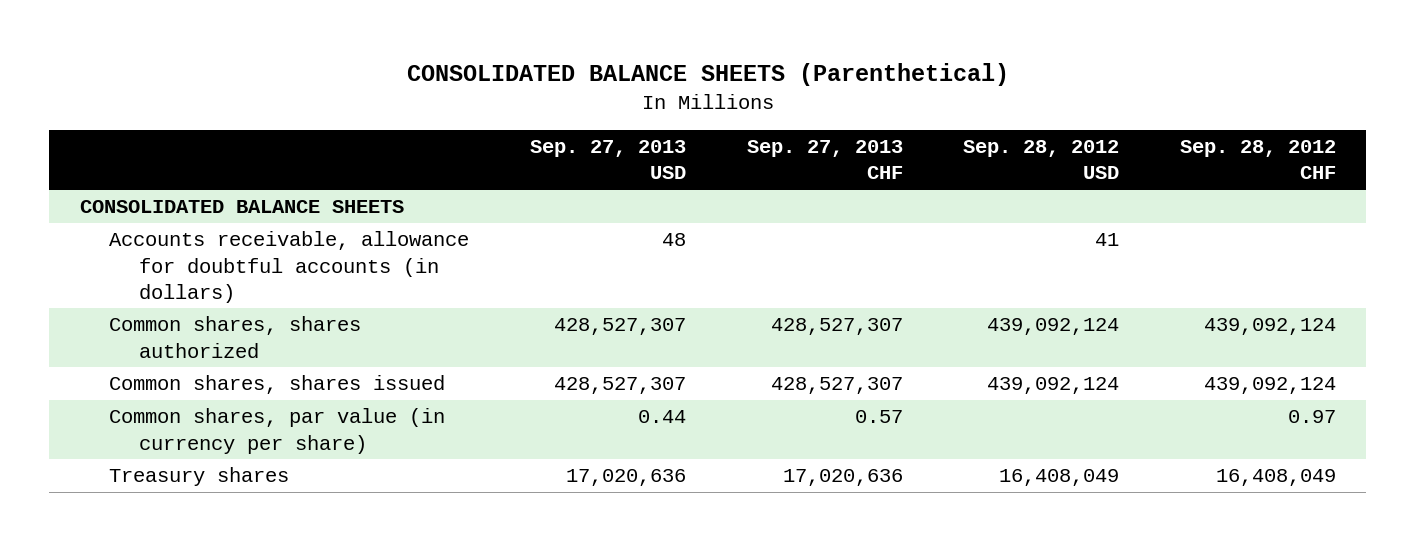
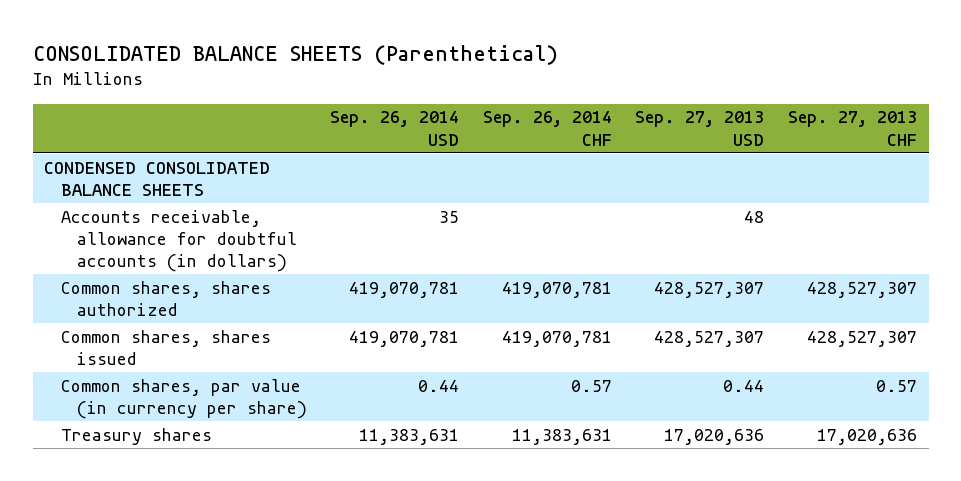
[963,140,1120,180] Sep. 28, 2012 USD -> none
[1180,140,1337,180] Sep. 28, 2012 CHF -> none
none -> [330,111,460,146] Sep. 26, 2014 USD
none -> [482,111,612,146] Sep. 26, 2014 CHF
[79,200,404,214] CONSOLIDATED BALANCE SHEETS -> [44,161,271,197] CONDENSED CONSOLIDATED BALANCE SHEETS

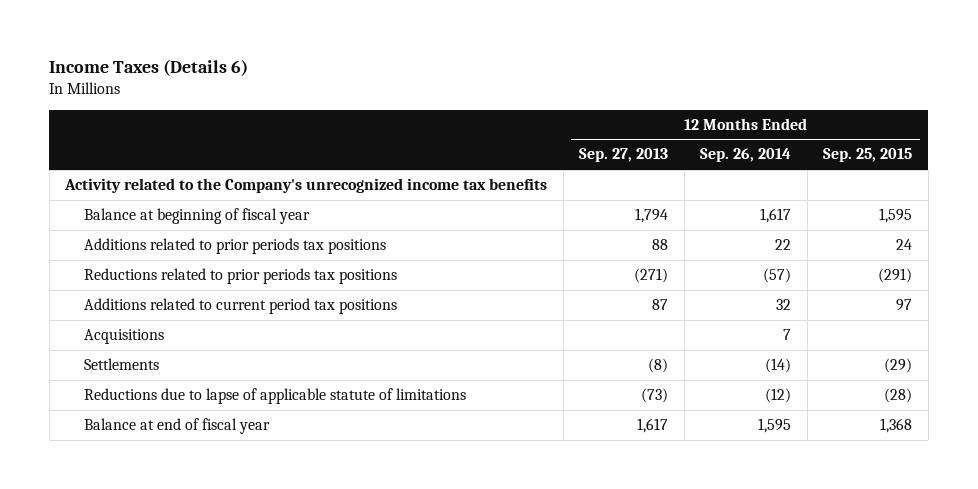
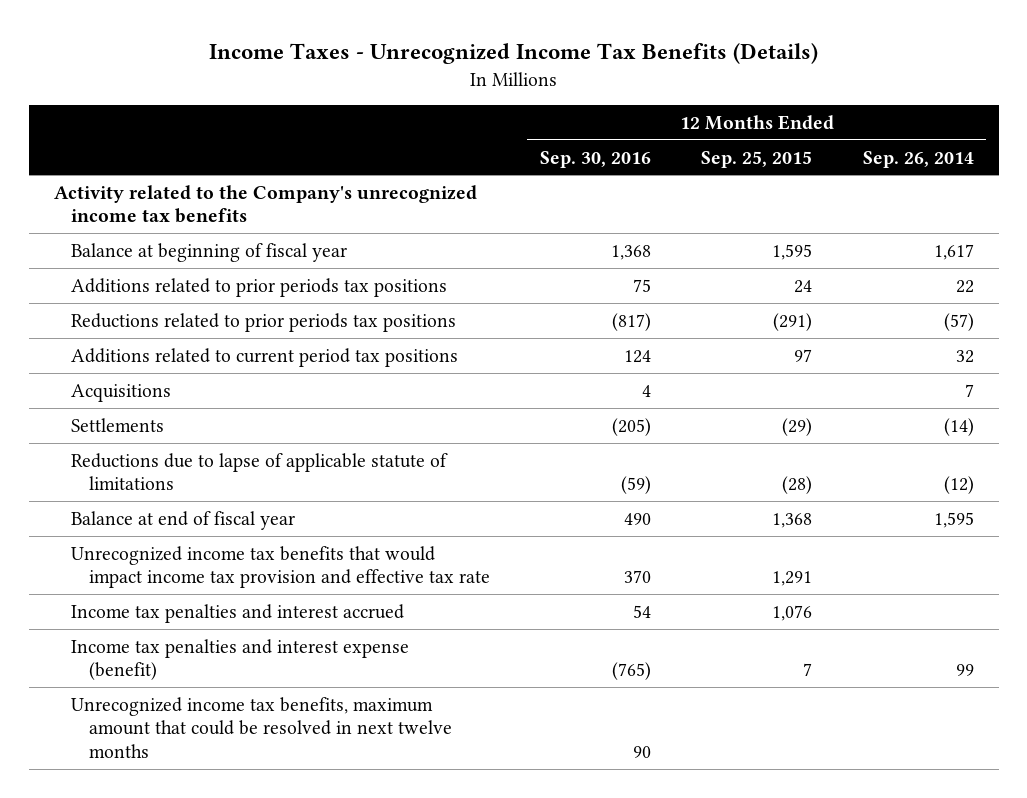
[49,59,249,77] Income Taxes (Details 6) -> [208,43,818,65] Income Taxes - Unrecognized Income Tax Benefits (Details)
[579,148,669,163] Sep. 27, 2013 -> none
none -> [540,150,652,168] Sep. 30, 2016
none -> [71,545,490,589] Unrecognized income tax benefits that would impact income tax provision and effective tax rate
none -> [71,603,405,623] Income tax penalties and interest accrued
none -> [71,638,410,681] Income tax penalties and interest expense (benefit)
none -> [71,696,452,759] Unrecognized income tax benefits, maximum amount that could be resolved in next twelve months

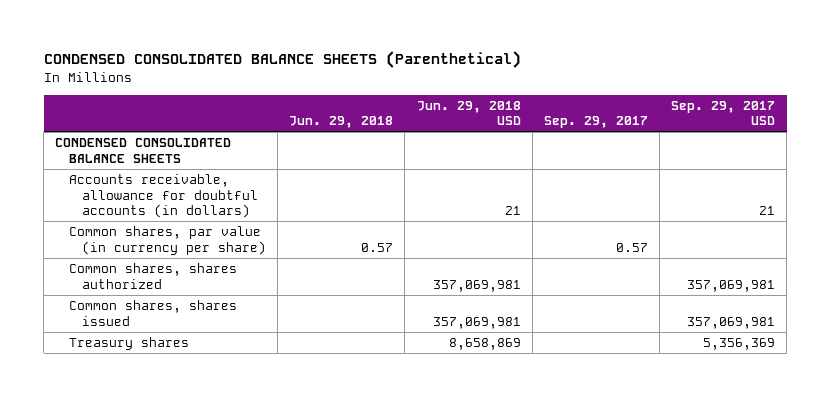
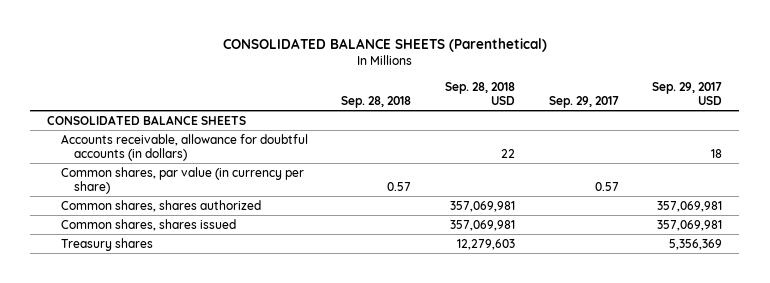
[43,50,521,68] CONDENSED CONSOLIDATED BALANCE SHEETS (Parenthetical) -> [222,38,547,53] CONSOLIDATED BALANCE SHEETS (Parenthetical)
[289,116,394,129] Jun. 29, 2018 -> none
[416,100,521,126] Jun. 29, 2018 USD -> none
none -> [341,96,412,109] Sep. 28, 2018
none -> [444,81,515,106] Sep. 28, 2018 USD
[55,138,232,163] CONDENSED CONSOLIDATED BALANCE SHEETS -> [47,114,247,125] CONSOLIDATED BALANCE SHEETS
[759,206,776,216] 21 -> [711,149,723,159] 18

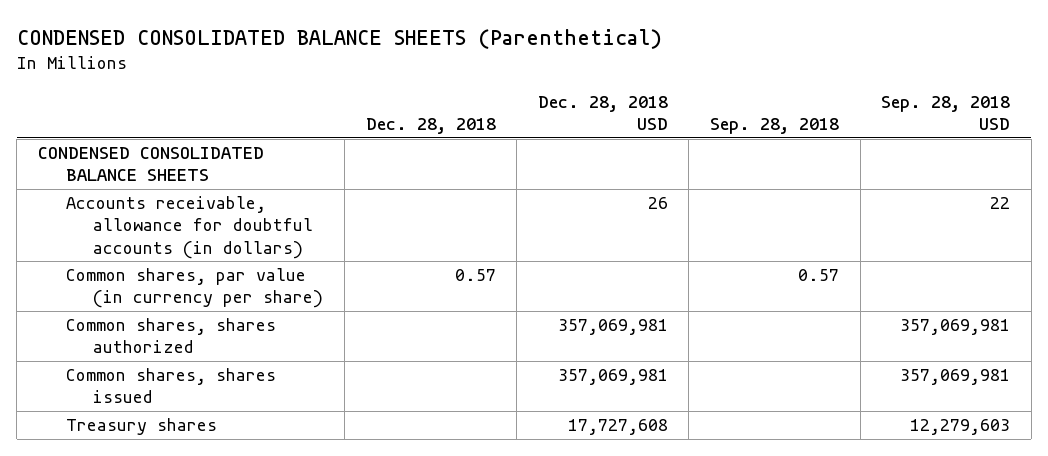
[222,38,547,53] CONSOLIDATED BALANCE SHEETS (Parenthetical) -> [16,28,662,49] CONDENSED CONSOLIDATED BALANCE SHEETS (Parenthetical)
[548,96,619,109] Sep. 29, 2017 -> none
[652,81,723,106] Sep. 29, 2017 USD -> none
none -> [365,117,496,134] Dec. 28, 2018
none -> [537,95,668,130] Dec. 28, 2018 USD
[47,114,247,125] CONSOLIDATED BALANCE SHEETS -> [37,147,264,182] CONDENSED CONSOLIDATED BALANCE SHEETS

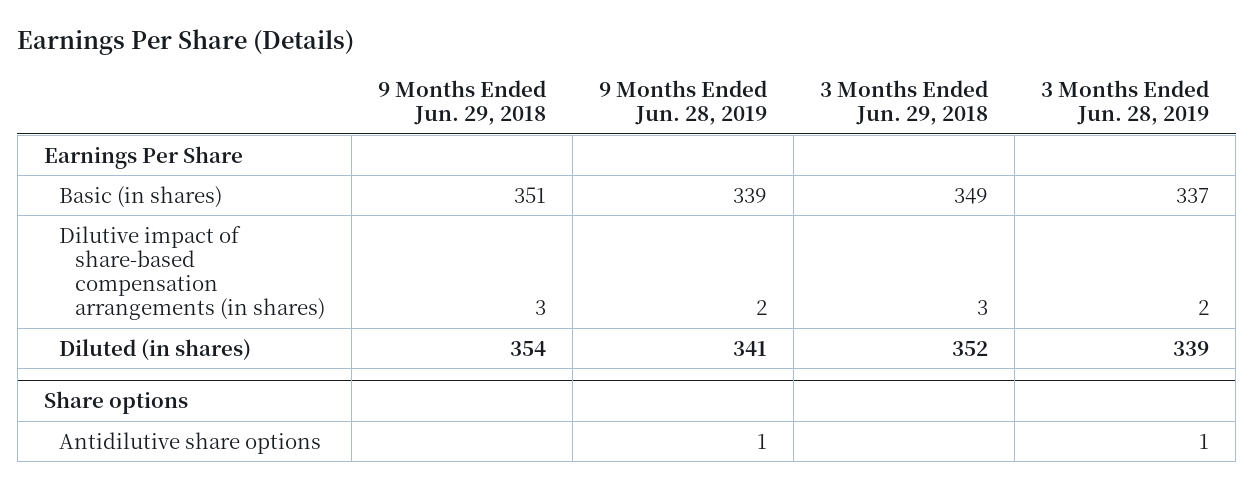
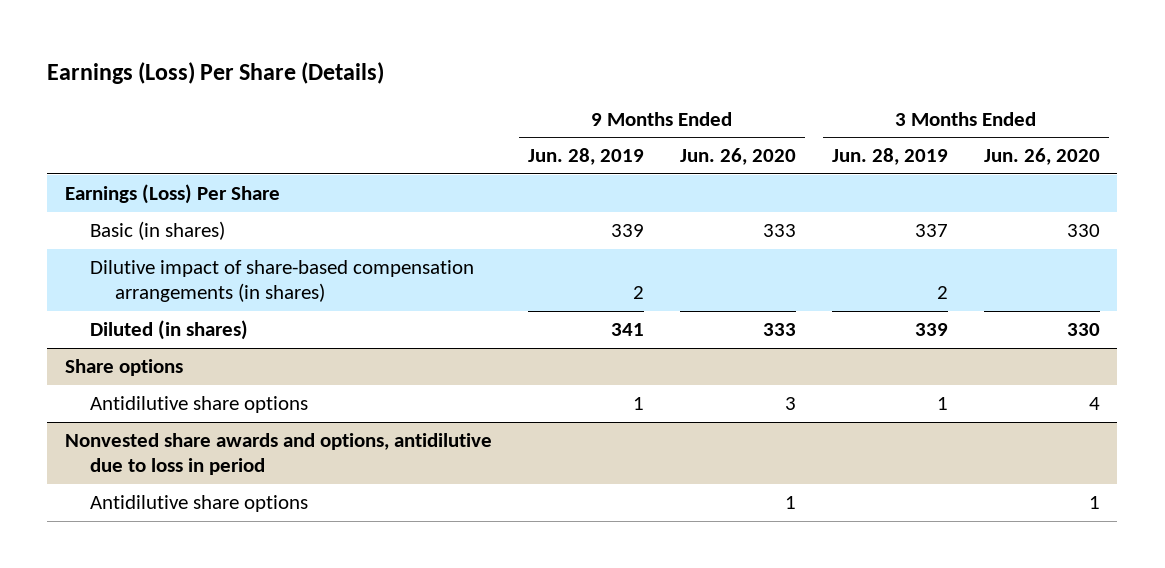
[17,28,355,55] Earnings Per Share (Details) -> [47,61,385,84] Earnings (Loss) Per Share (Details)
[377,79,546,126] 9 Months Ended Jun. 29, 2018 -> none
[820,79,989,126] 3 Months Ended Jun. 29, 2018 -> none
none -> [679,148,796,166] Jun. 26, 2020
none -> [983,148,1100,166] Jun. 26, 2020
[43,145,243,169] Earnings Per Share -> [65,184,281,205] Earnings (Loss) Per Share
none -> [65,433,493,476] Nonvested share awards and options, antidilutive due to loss in period
none -> [90,495,309,513] Antidilutive share options

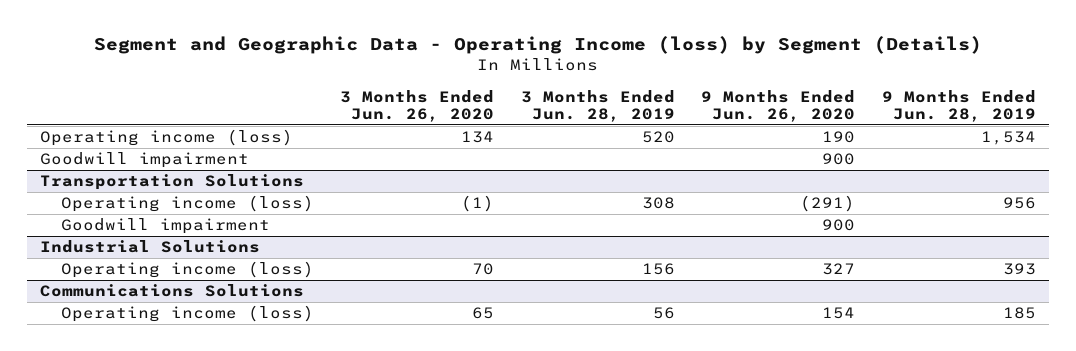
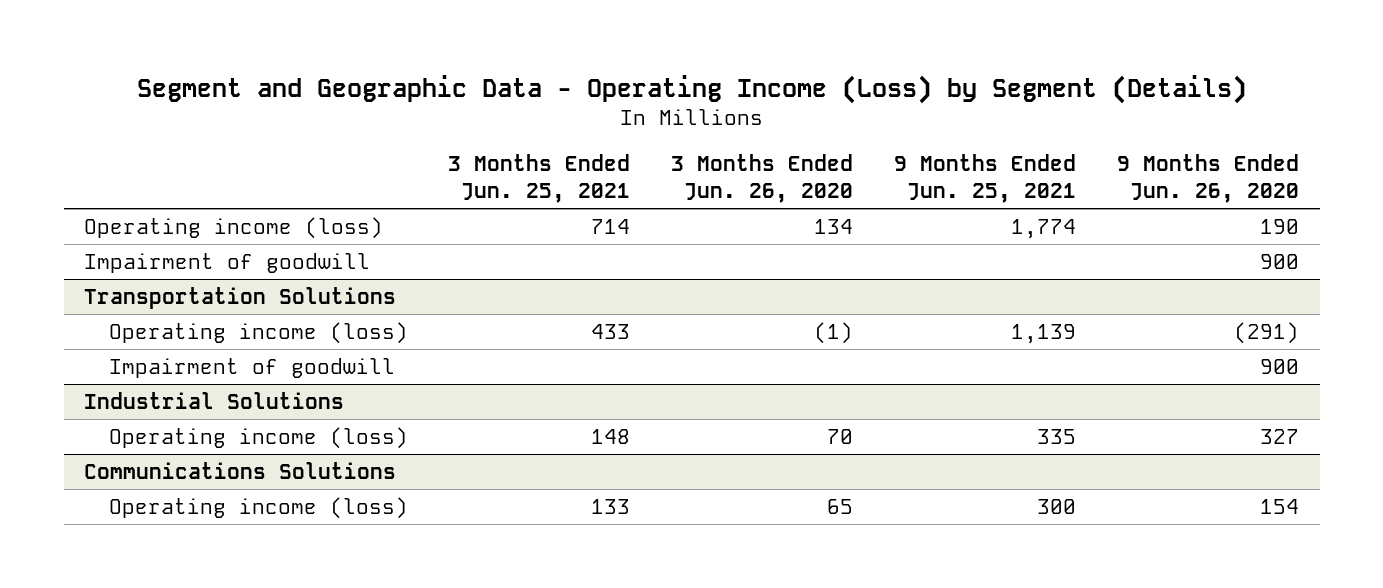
[94,36,983,55] Segment and Geographic Data - Operating Income (loss) by Segment (Details) -> [136,74,1247,104] Segment and Geographic Data - Operating Income (Loss) by Segment (Details)
[520,89,675,122] 3 Months Ended Jun. 28, 2019 -> none
[881,89,1036,122] 9 Months Ended Jun. 28, 2019 -> none
none -> [448,154,631,204] 3 Months Ended Jun. 25, 2021
none -> [894,154,1077,204] 9 Months Ended Jun. 25, 2021
[40,152,250,169] Goodwill impairment -> [84,252,371,273] Impairment of goodwill
[60,218,270,235] Goodwill impairment -> [108,357,395,378] Impairment of goodwill

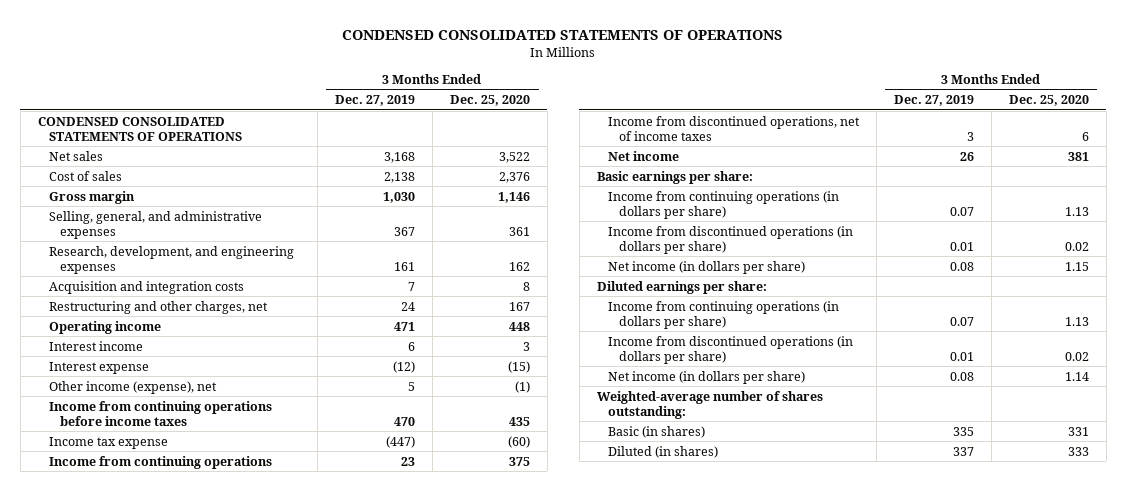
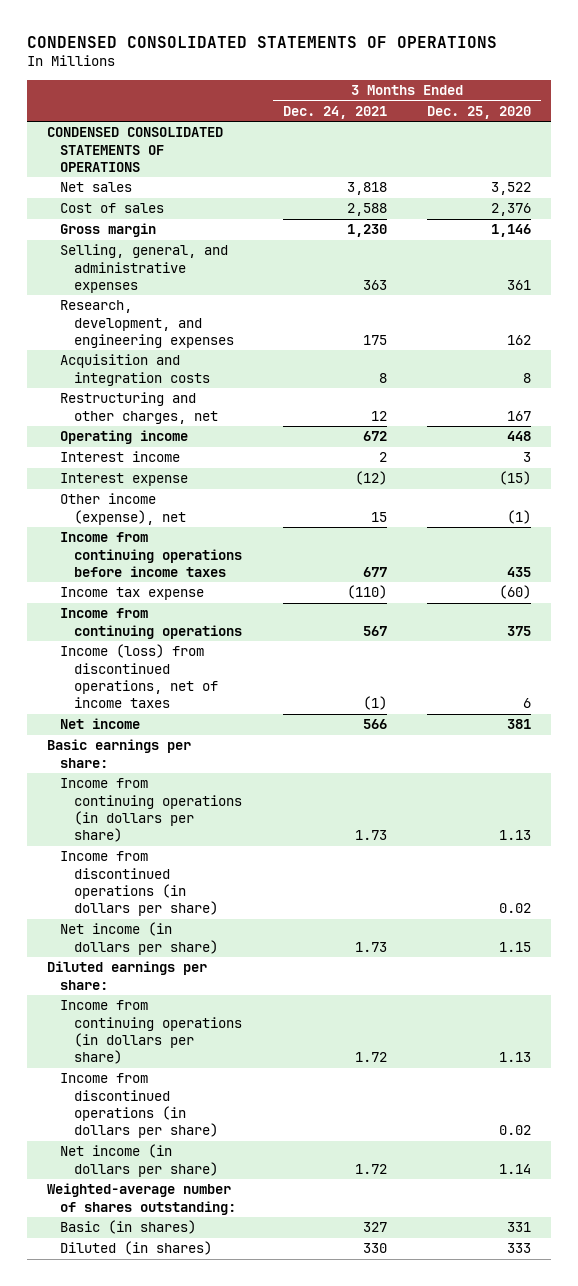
[334,95,415,107] Dec. 27, 2019 -> none
none -> [282,105,387,119] Dec. 24, 2021
[607,115,860,141] Income from discontinued operations, net of income taxes -> [60,644,219,709] Income (loss) from discontinued operations, net of income taxes

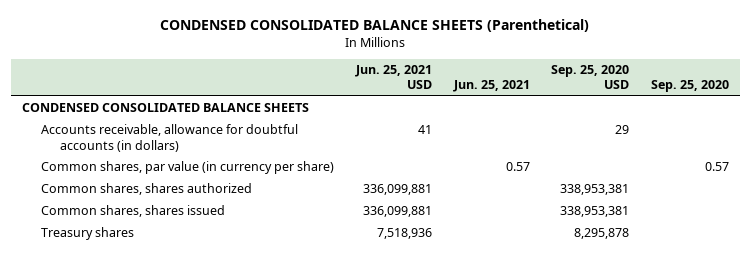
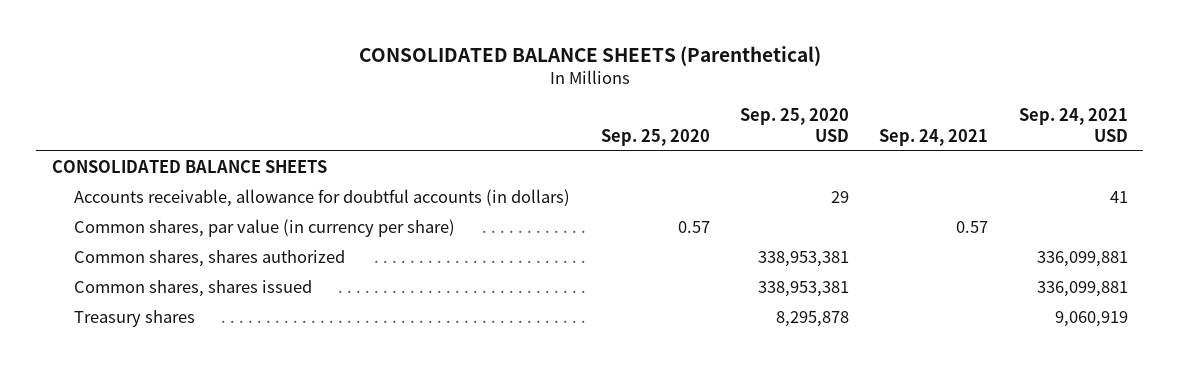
[160,18,590,32] CONDENSED CONSOLIDATED BALANCE SHEETS (Parenthetical) -> [358,45,821,66] CONSOLIDATED BALANCE SHEETS (Parenthetical)
[354,65,432,90] Jun. 25, 2021 USD -> none
[452,80,530,93] Jun. 25, 2021 -> none
none -> [879,129,989,147] Sep. 24, 2021
none -> [1018,107,1128,143] Sep. 24, 2021 USD
[21,103,309,113] CONDENSED CONSOLIDATED BALANCE SHEETS -> [51,159,327,173] CONSOLIDATED BALANCE SHEETS

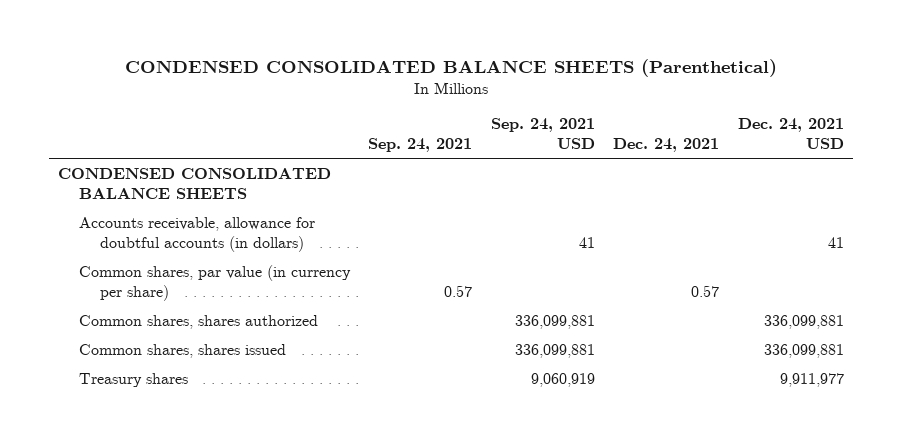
[358,45,821,66] CONSOLIDATED BALANCE SHEETS (Parenthetical) -> [124,58,777,77] CONDENSED CONSOLIDATED BALANCE SHEETS (Parenthetical)
[600,129,710,147] Sep. 25, 2020 -> none
[740,107,850,143] Sep. 25, 2020 USD -> none
none -> [613,138,720,153] Dec. 24, 2021
none -> [737,118,844,150] Dec. 24, 2021 USD
[51,159,327,173] CONSOLIDATED BALANCE SHEETS -> [58,167,332,199] CONDENSED CONSOLIDATED BALANCE SHEETS

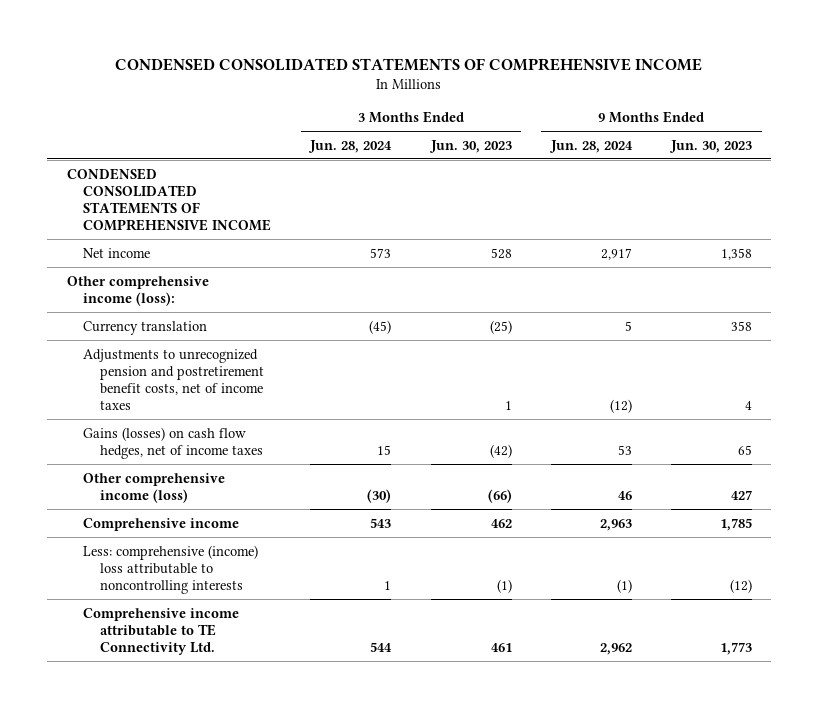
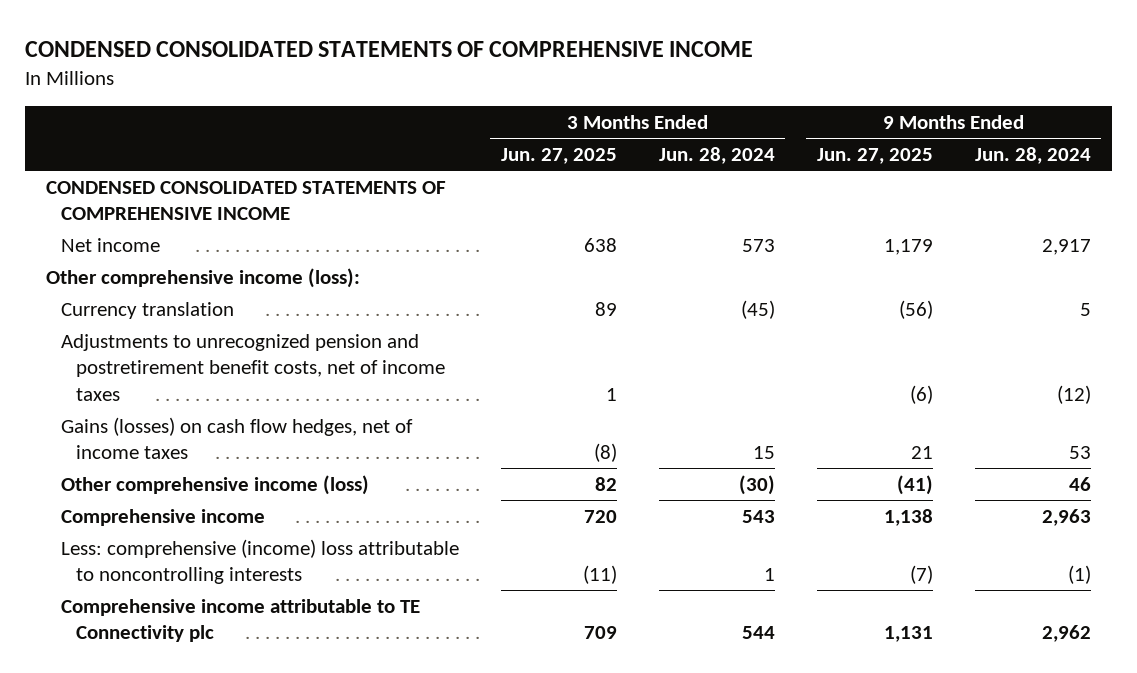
[428,139,512,153] Jun. 30, 2023 -> none
[668,139,752,153] Jun. 30, 2023 -> none
none -> [500,147,617,164] Jun. 27, 2025
none -> [816,147,933,164] Jun. 27, 2025
[83,607,240,655] Comprehensive income attributable to TE Connectivity Ltd. -> [60,598,420,643] Comprehensive income attributable to TE Connectivity plc

